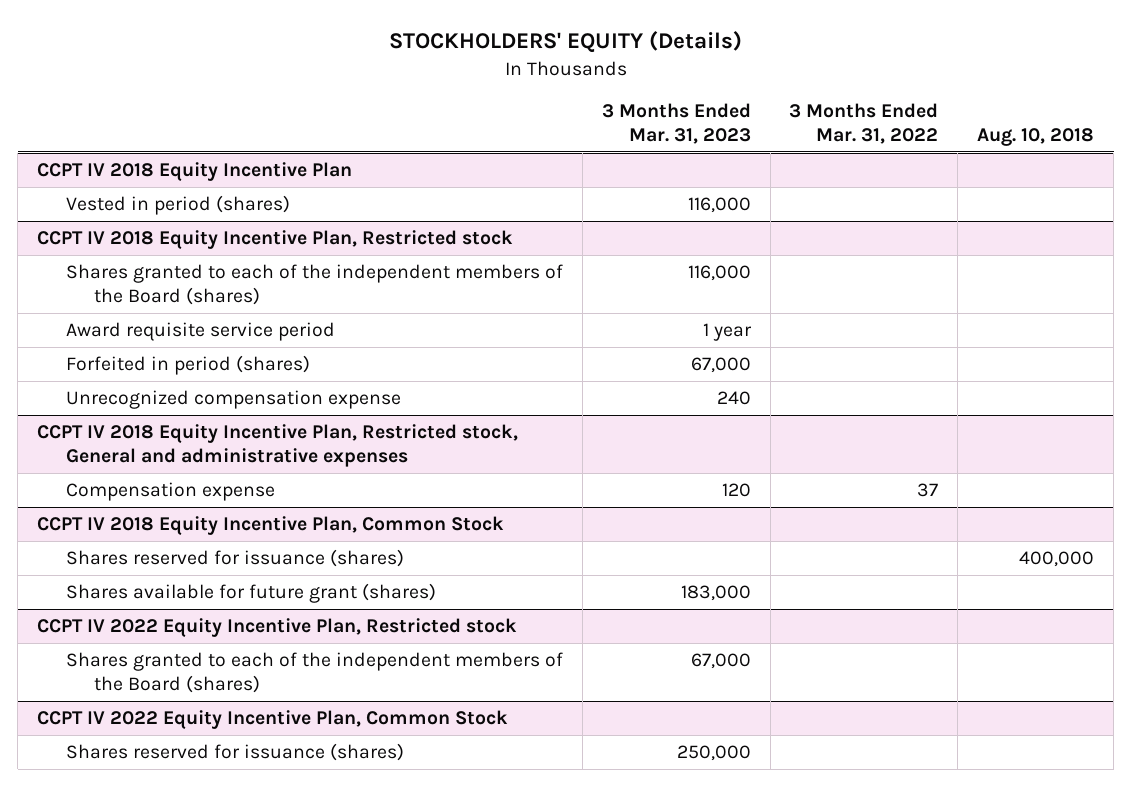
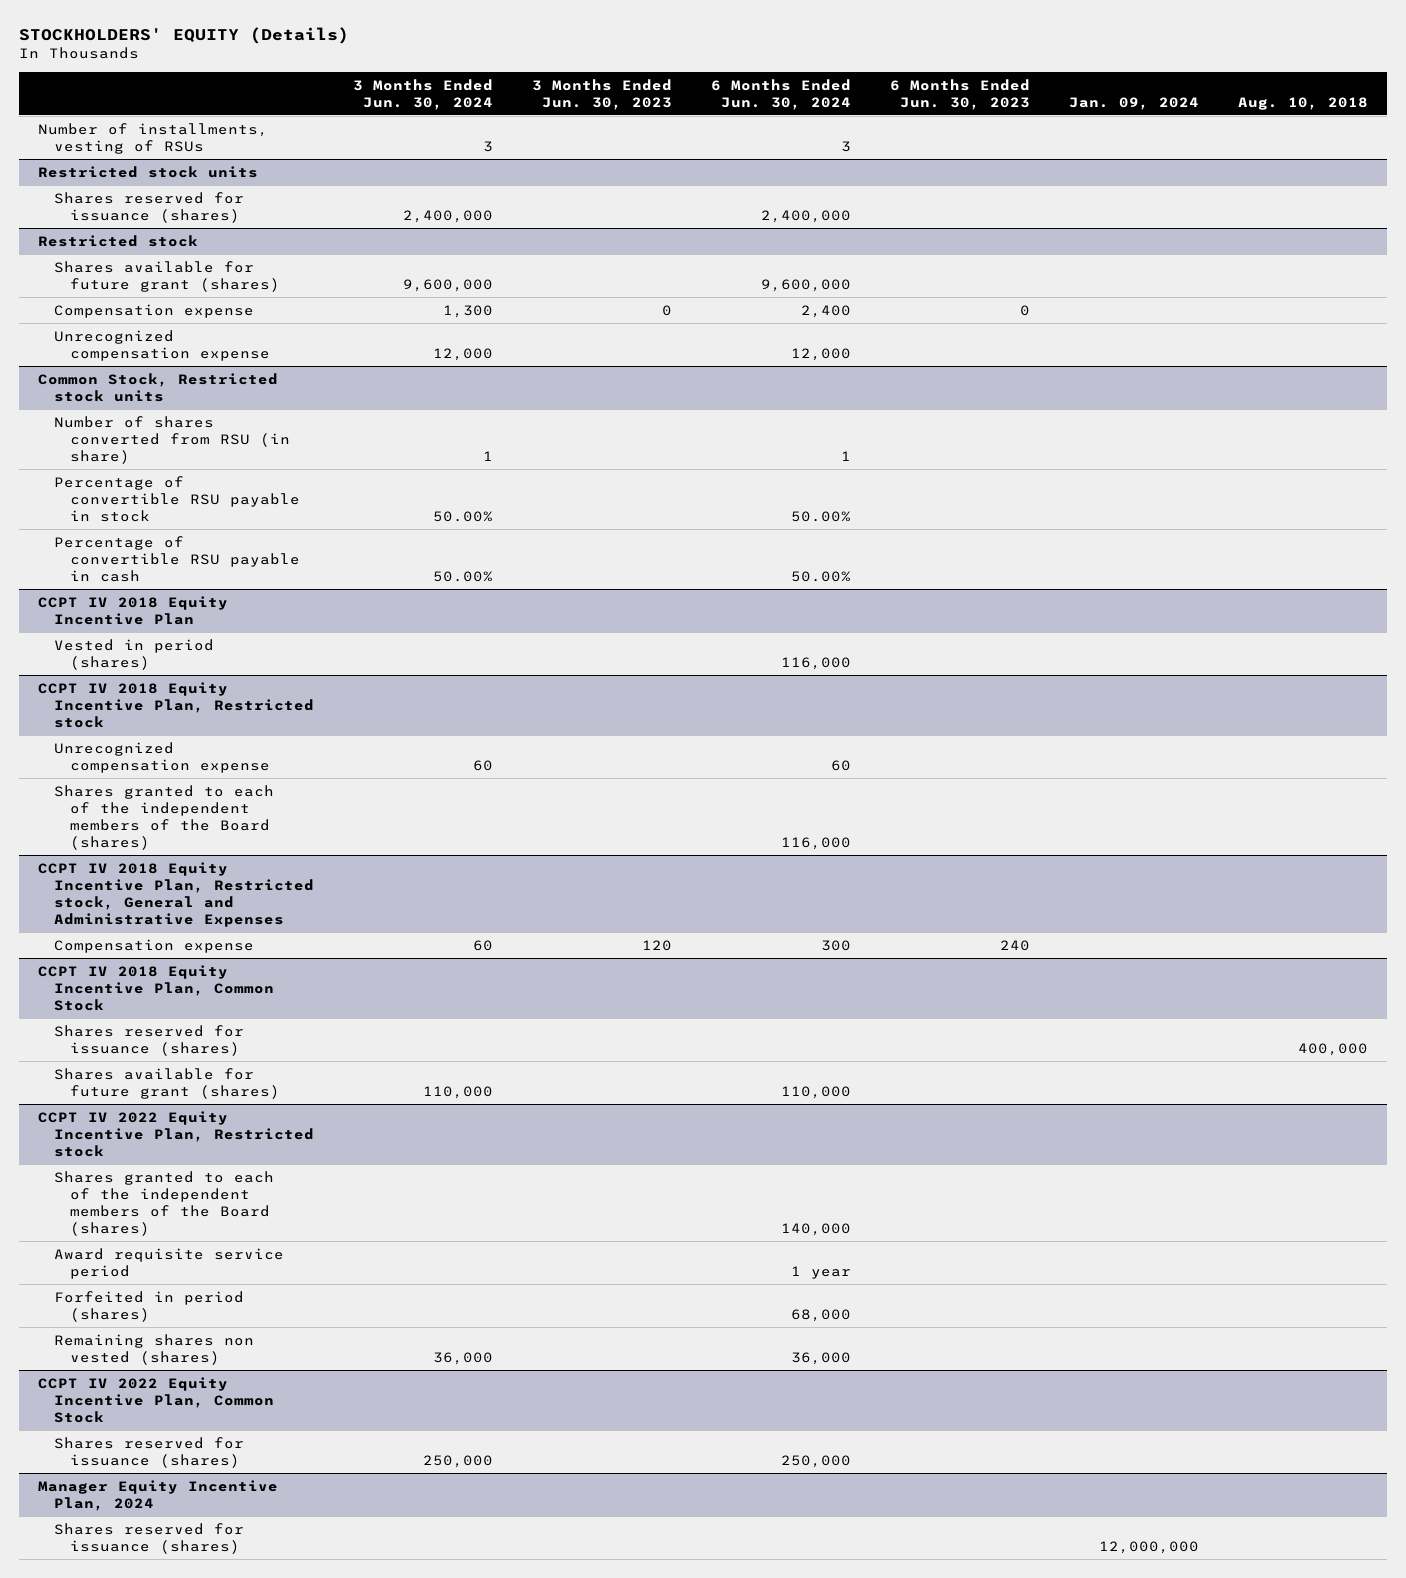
[601,103,751,145] 3 Months Ended Mar. 31, 2023 -> none
[789,103,939,145] 3 Months Ended Mar. 31, 2022 -> none
none -> [353,78,494,110] 3 Months Ended Jun. 30, 2024
none -> [531,78,672,110] 3 Months Ended Jun. 30, 2023
none -> [710,78,851,110] 6 Months Ended Jun. 30, 2024
none -> [889,78,1030,110] 6 Months Ended Jun. 30, 2023
none -> [1068,96,1199,110] Jan. 09, 2024
none -> [38,122,269,154] Number of installments, vesting of RSUs
none -> [38,165,259,178] Restricted stock units
none -> [54,191,245,223] Shares reserved for issuance (shares)
none -> [38,234,199,247] Restricted stock
none -> [54,260,280,292] Shares available for future grant (shares)
none -> [54,303,255,318] Compensation expense
none -> [54,329,270,361] Unrecognized compensation expense
none -> [38,372,279,402] Common Stock, Restricted stock units
none -> [54,415,290,464] Number of shares converted from RSU (in share)
none -> [54,475,300,522] Percentage of convertible RSU payable in stock
none -> [54,535,300,582] Percentage of convertible RSU payable in cash
[65,322,335,342] Award requisite service period -> none
[65,355,310,376] Forfeited in period (shares) -> none
[65,264,563,305] Shares granted to each of the independent members of the Board (shares) -> [54,784,275,850] Shares granted to each of the independent members of the Board (shares)
[37,424,519,467] CCPT IV 2018 Equity Incentive Plan, Restricted stock, General and administrative expenses -> [38,861,315,927] CCPT IV 2018 Equity Incentive Plan, Restricted stock, General and Administrative Expenses
none -> [54,1247,285,1279] Award requisite service period
none -> [54,1290,245,1322] Forfeited in period (shares)
none -> [54,1333,255,1365] Remaining shares non vested (shares)
none -> [38,1479,279,1511] Manager Equity Incentive Plan, 2024
none -> [54,1522,245,1554] Shares reserved for issuance (shares)

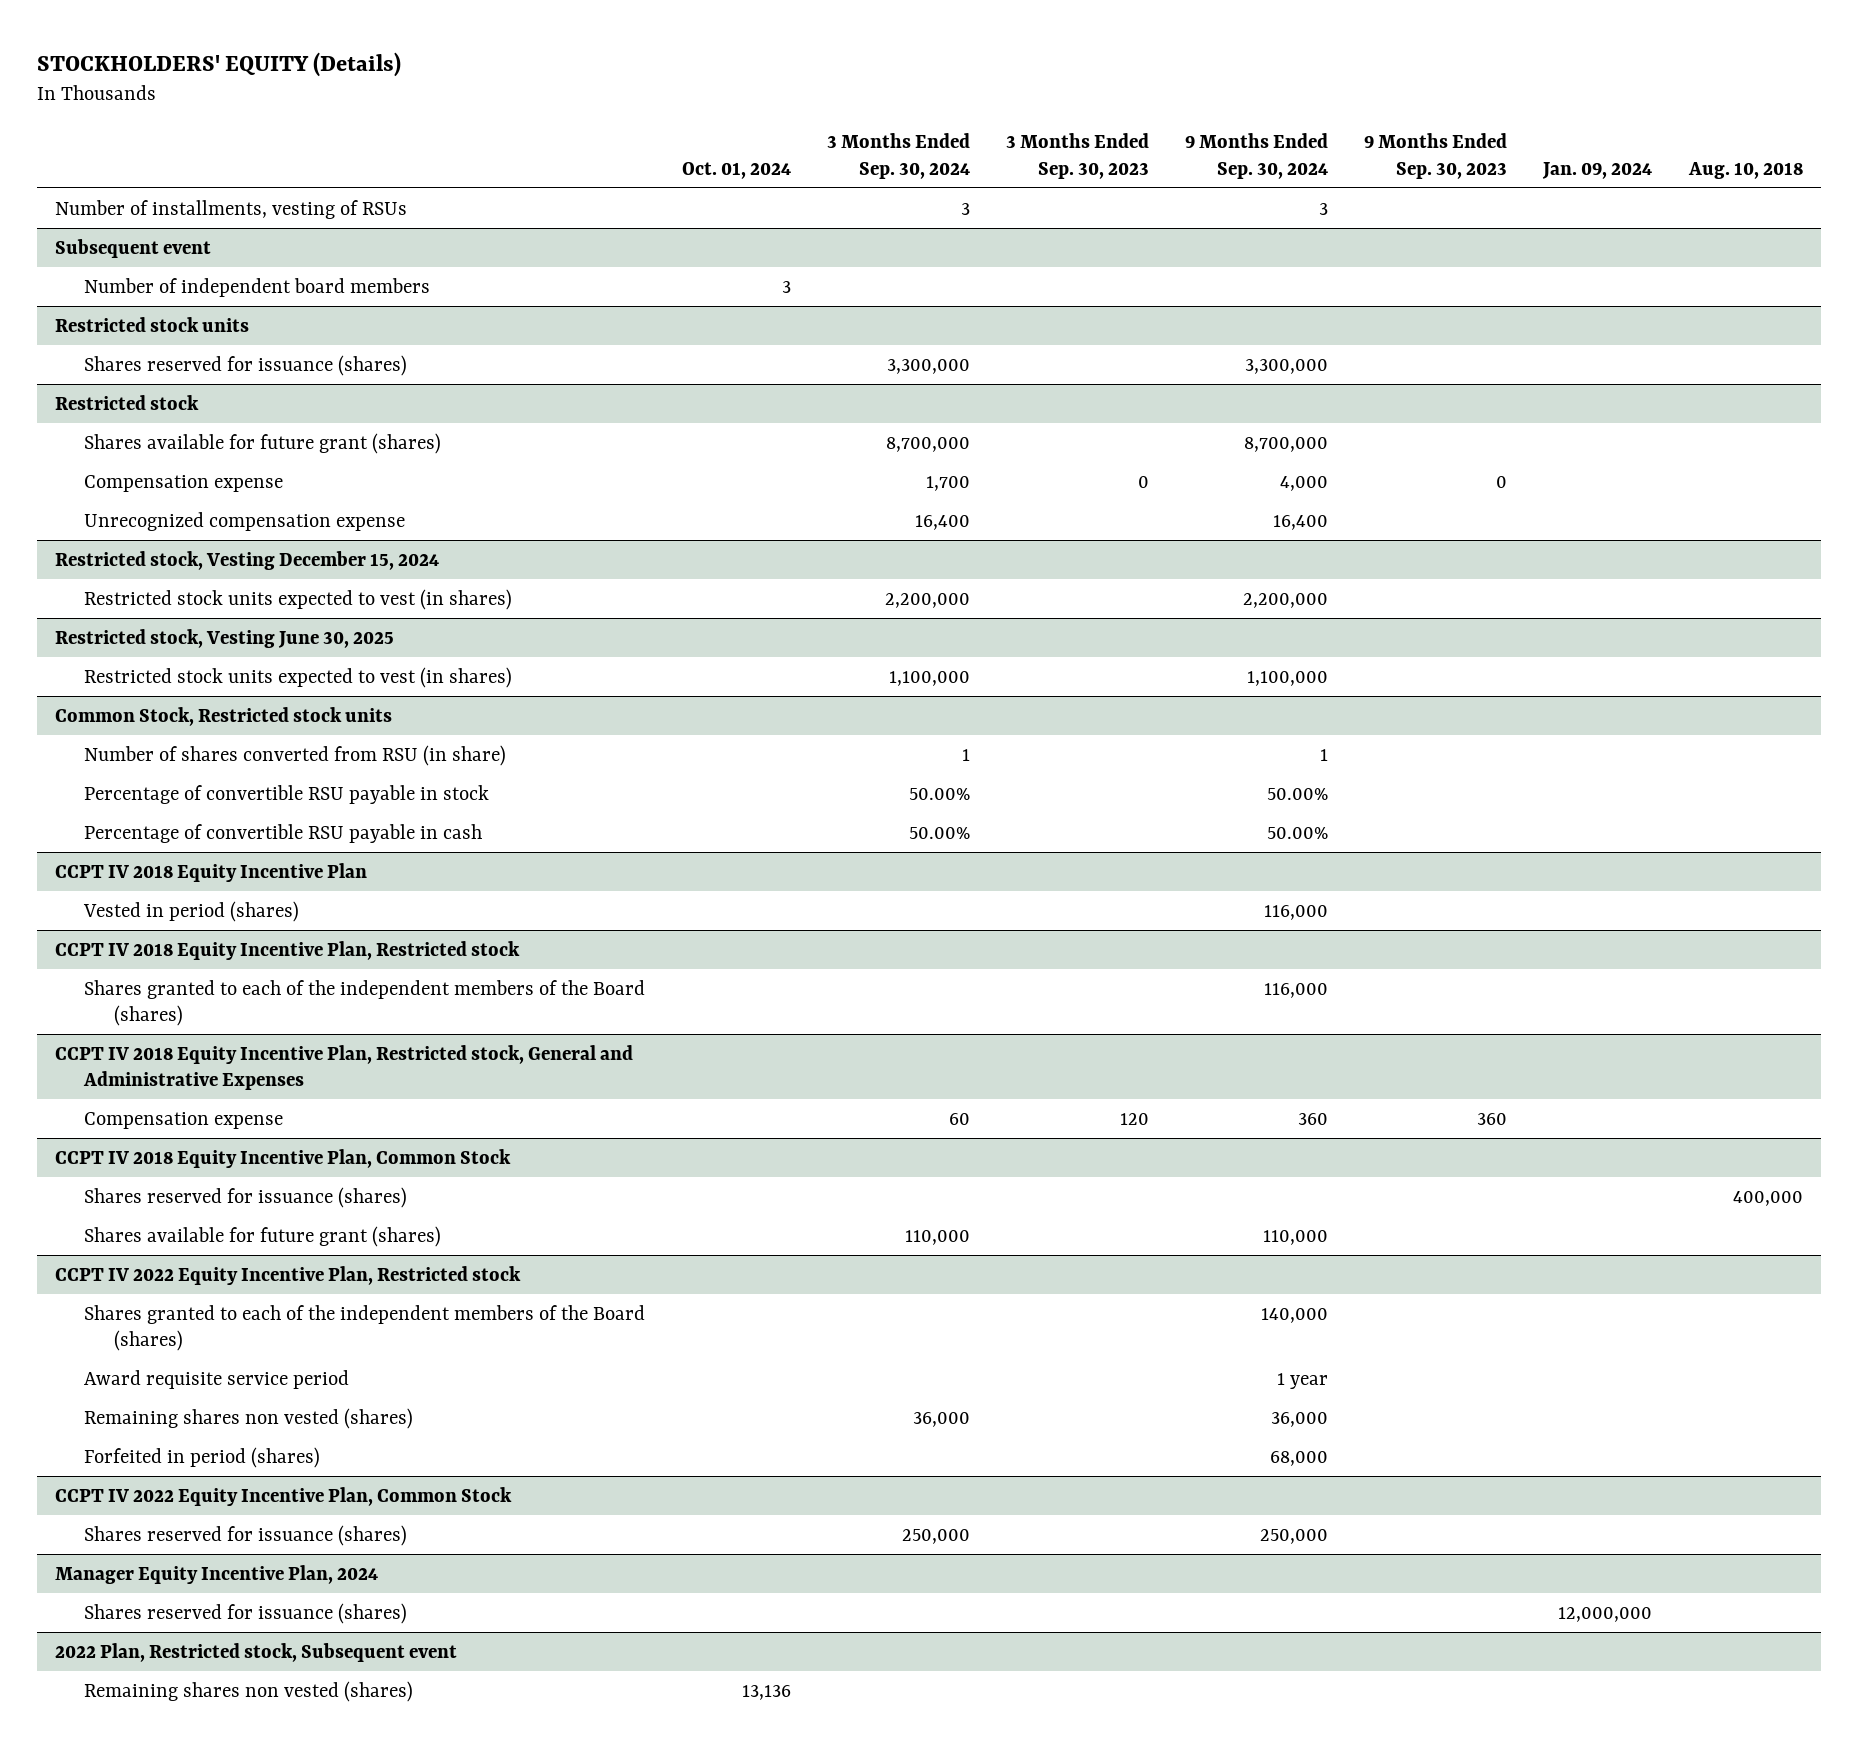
[353,78,494,110] 3 Months Ended Jun. 30, 2024 -> none
[531,78,672,110] 3 Months Ended Jun. 30, 2023 -> none
[710,78,851,110] 6 Months Ended Jun. 30, 2024 -> none
[889,78,1030,110] 6 Months Ended Jun. 30, 2023 -> none
none -> [681,161,791,179] Oct. 01, 2024
none -> [826,133,970,179] 3 Months Ended Sep. 30, 2024
none -> [1005,133,1149,179] 3 Months Ended Sep. 30, 2023
none -> [1185,133,1329,179] 9 Months Ended Sep. 30, 2024
none -> [1364,133,1508,179] 9 Months Ended Sep. 30, 2023
none -> [54,238,211,258] Subsequent event
none -> [84,277,431,297] Number of independent board members
none -> [54,550,439,570] Restricted stock, Vesting December 15, 2024
none -> [84,588,513,610] Restricted stock units expected to vest (in shares)
none -> [54,628,394,648] Restricted stock, Vesting June 30, 2025
none -> [84,666,513,688] Restricted stock units expected to vest (in shares)
[54,741,270,773] Unrecognized compensation expense -> none
[54,1290,245,1322] Forfeited in period (shares) -> [84,1446,321,1468] Forfeited in period (shares)
none -> [54,1642,457,1662] 2022 Plan, Restricted stock, Subsequent event
none -> [84,1680,414,1702] Remaining shares non vested (shares)

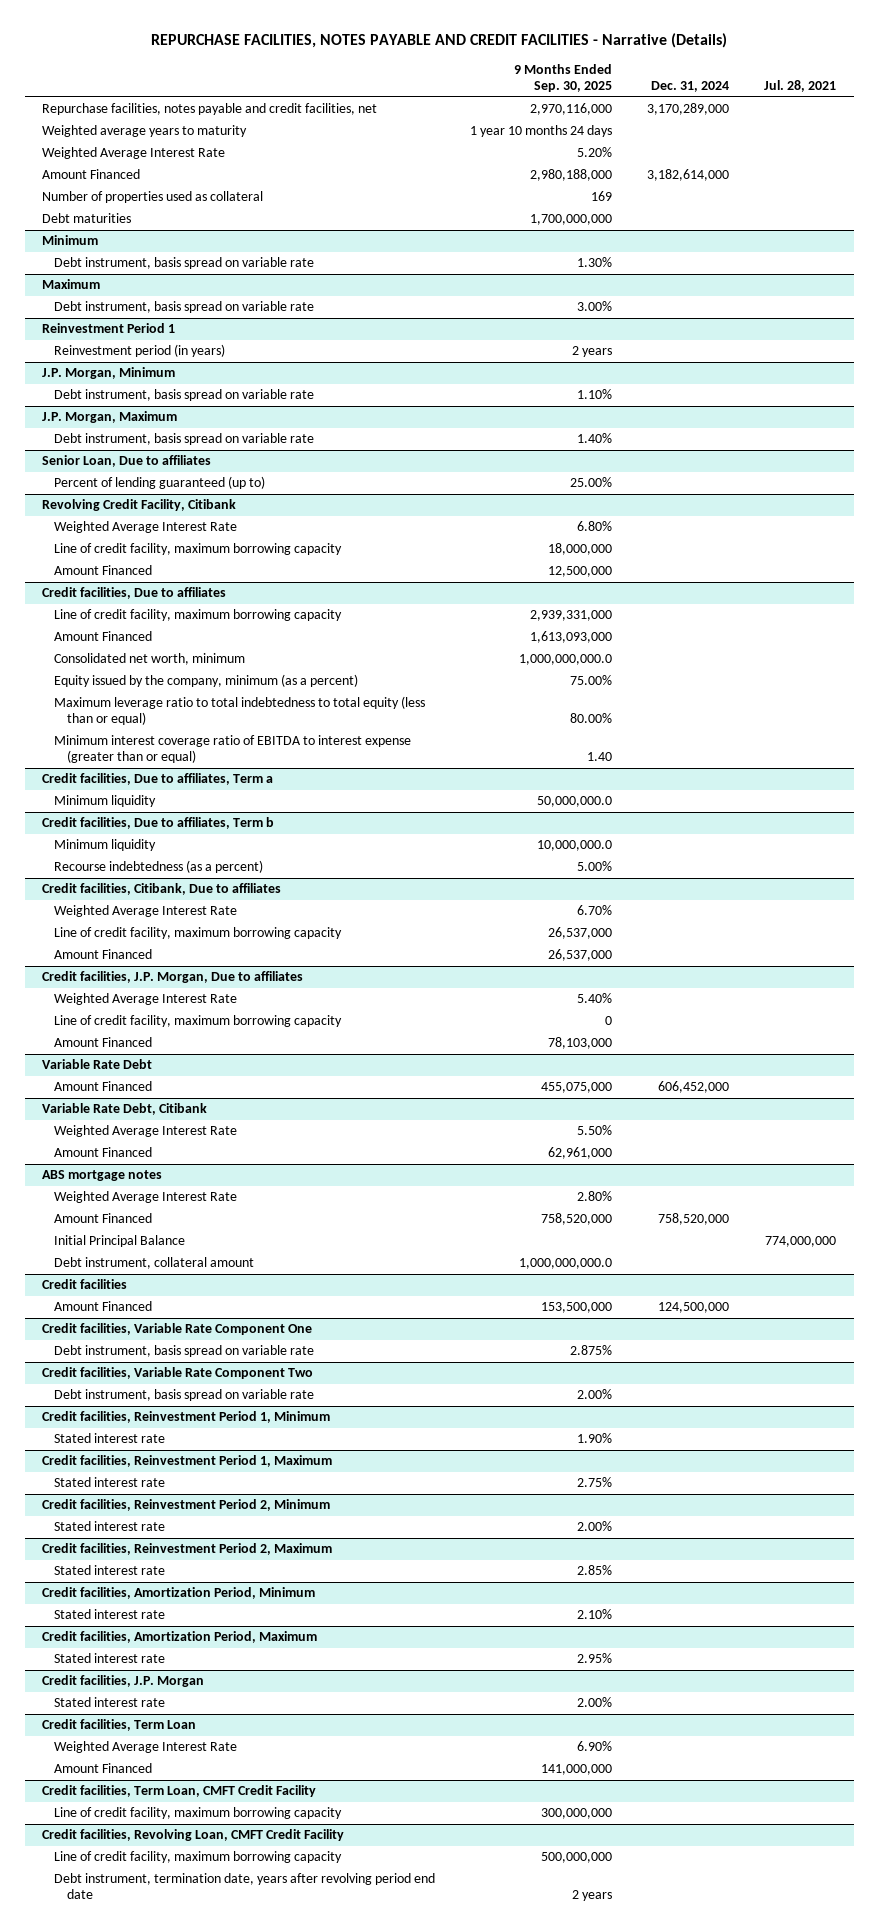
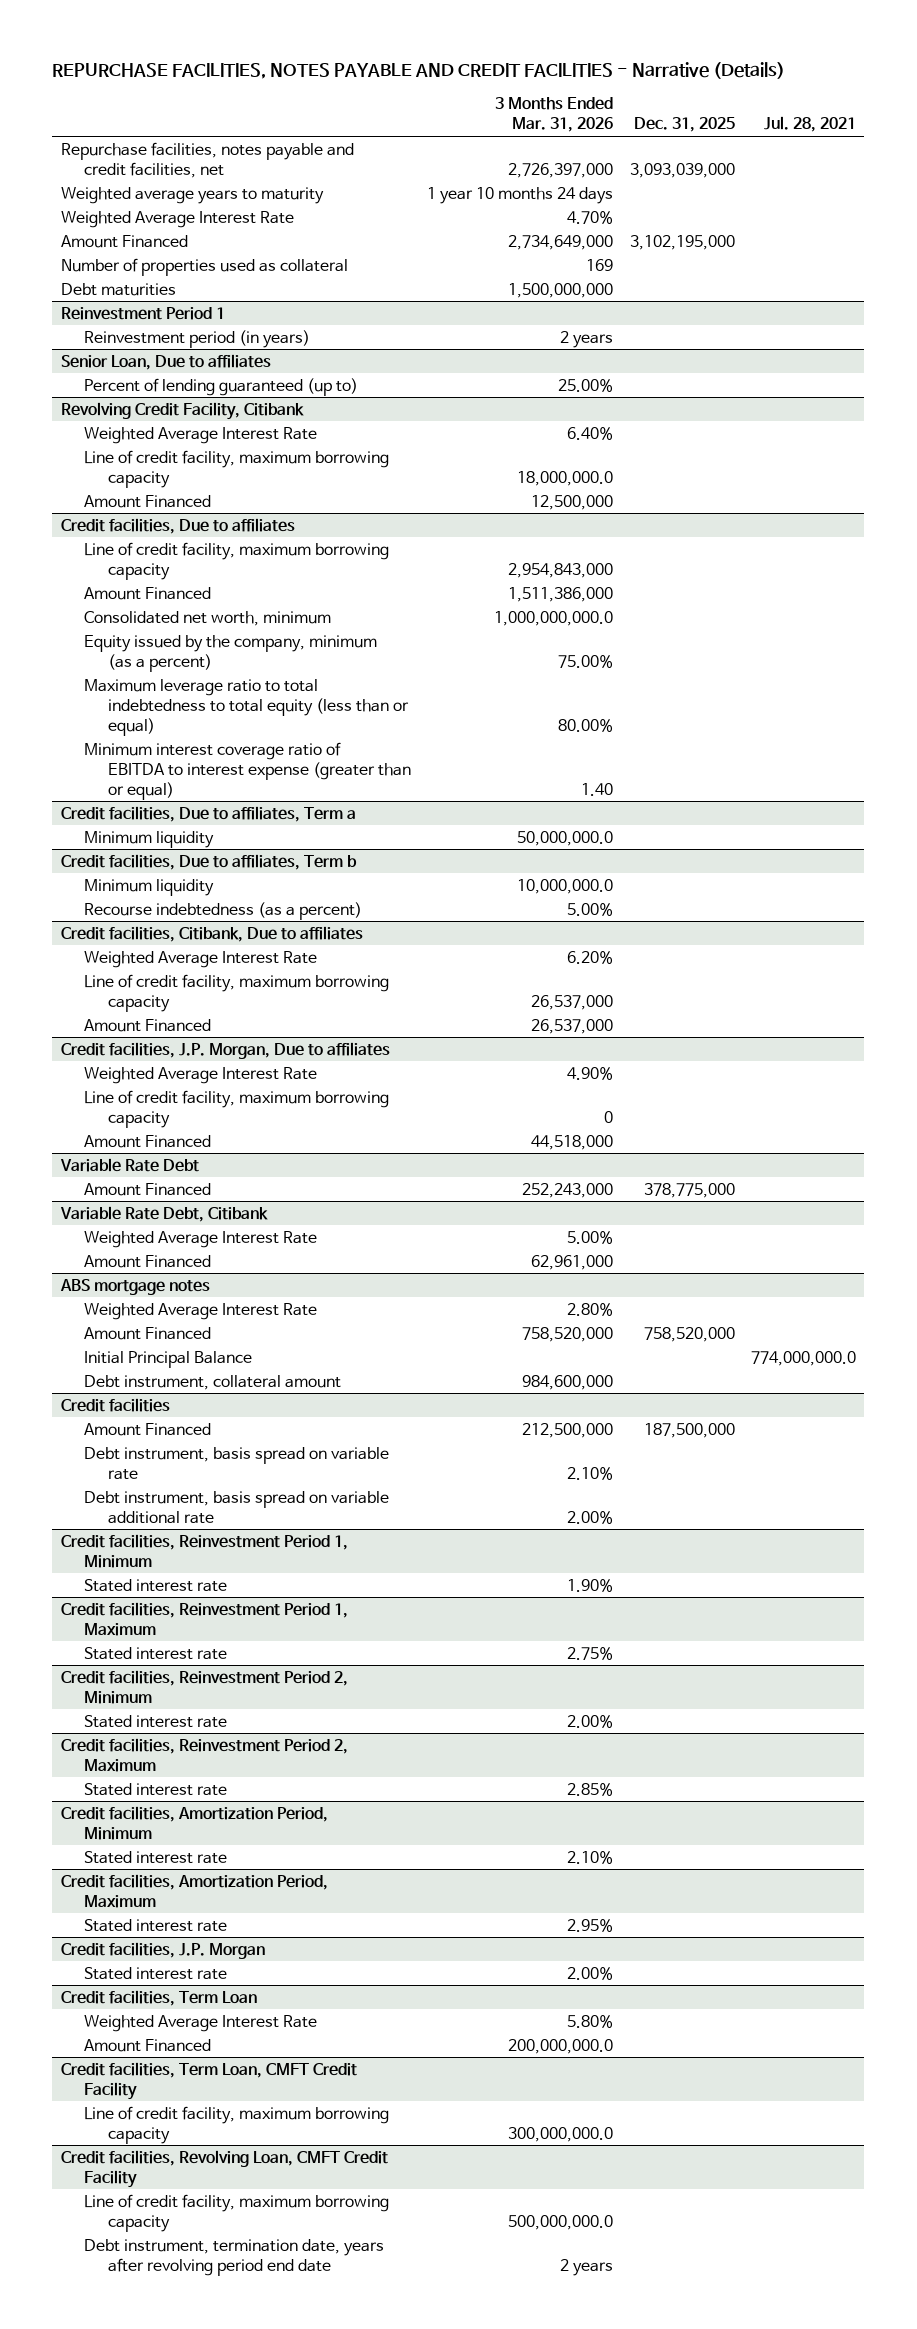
[514,64,613,92] 9 Months Ended Sep. 30, 2025 -> none
[651,80,730,92] Dec. 31, 2024 -> none
none -> [495,97,614,133] 3 Months Ended Mar. 31, 2026
none -> [633,117,735,133] Dec. 31, 2025
[42,235,99,246] Minimum -> none
[54,257,315,270] Debt instrument, basis spread on variable rate -> none
[42,279,101,290] Maximum -> none
[54,301,315,314] Debt instrument, basis spread on variable rate -> none
[42,367,176,380] J.P. Morgan, Minimum -> none
[54,389,315,402] Debt instrument, basis spread on variable rate -> none
[42,411,178,424] J.P. Morgan, Maximum -> none
[54,433,315,446] Debt instrument, basis spread on variable rate -> none
[765,1236,837,1248] 774,000,000 -> [751,1350,857,1366] 774,000,000.0
[42,1323,313,1336] Credit facilities, Variable Rate Component One -> none
[54,1345,315,1358] Debt instrument, basis spread on variable rate -> none
[42,1367,314,1380] Credit facilities, Variable Rate Component Two -> none
[54,1389,315,1402] Debt instrument, basis spread on variable rate -> none
none -> [84,1446,390,1480] Debt instrument, basis spread on variable rate
none -> [84,1490,390,1524] Debt instrument, basis spread on variable additional rate

